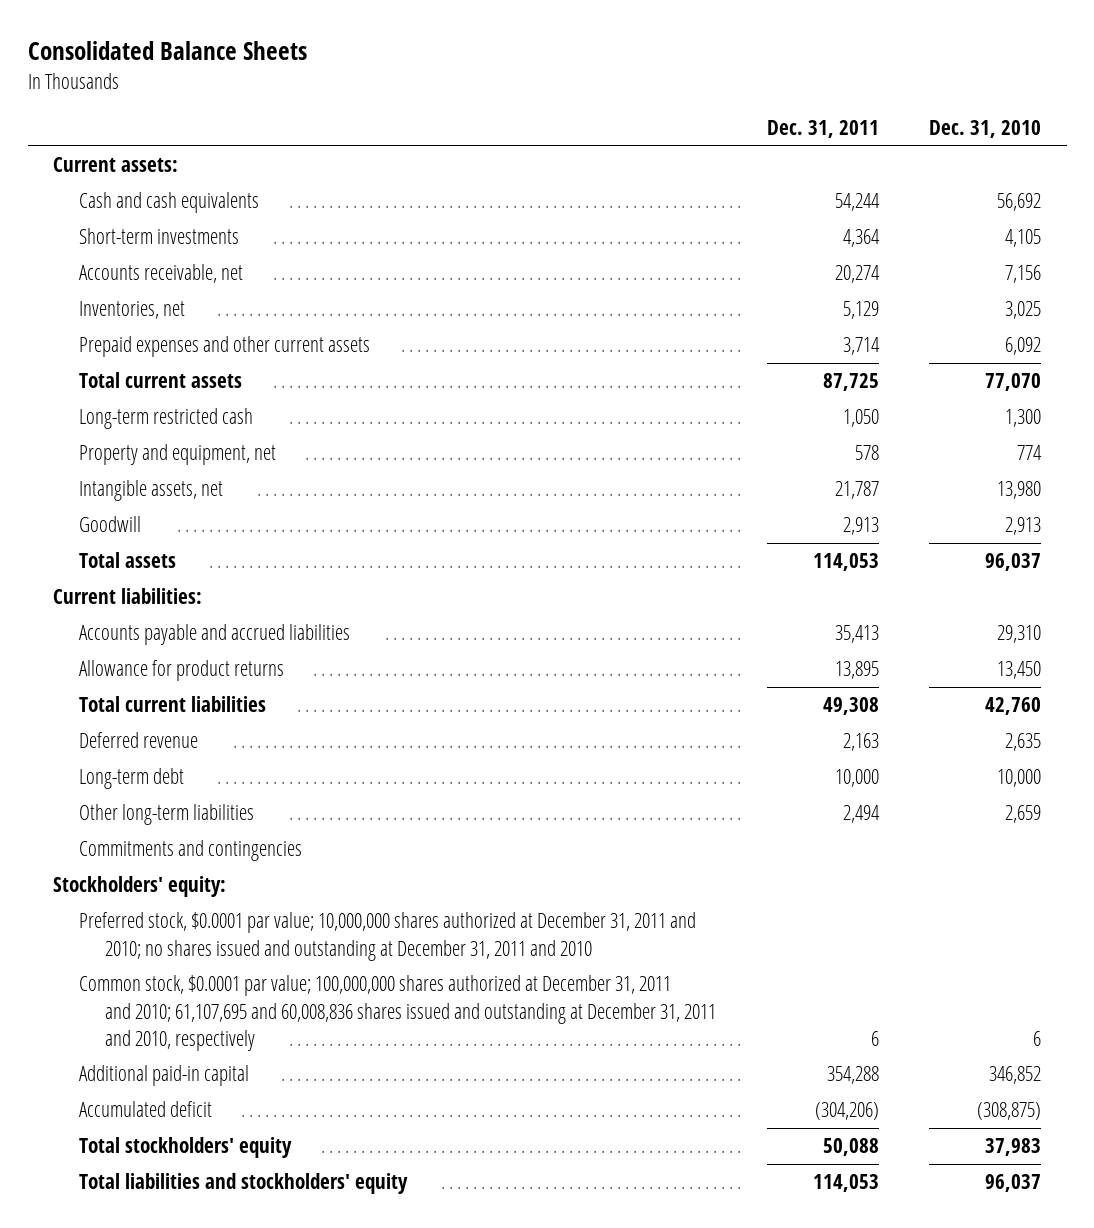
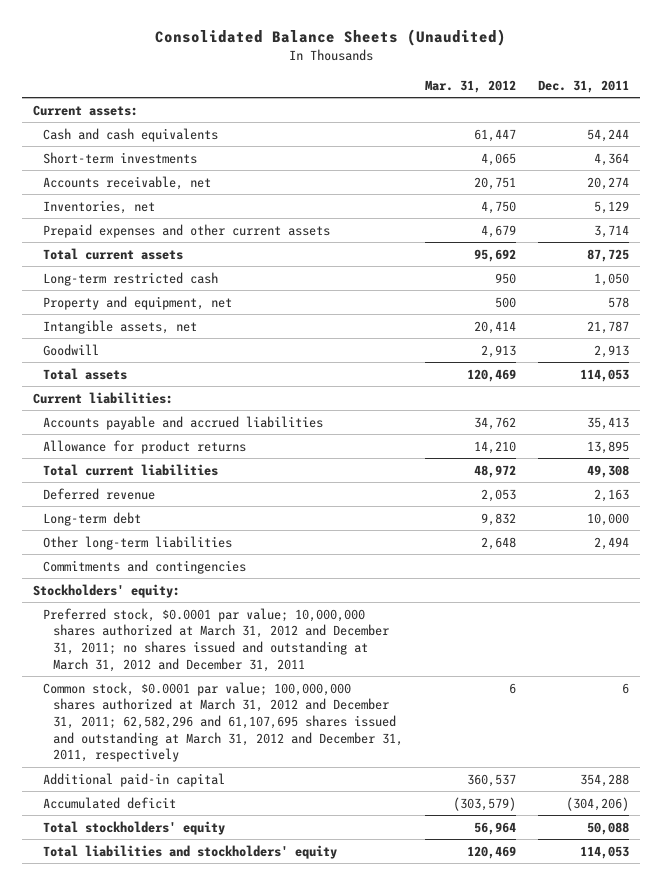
[27,41,307,61] Consolidated Balance Sheets -> [154,29,506,47] Consolidated Balance Sheets (Unaudited)
[929,120,1042,139] Dec. 31, 2010 -> none
none -> [425,79,517,93] Mar. 31, 2012
[78,912,696,961] Preferred stock, $0.0001 par value; 10,000,000 shares authorized at December 31, 2011 and 2010; no shares issued and outstanding at December 31, 2011 and 2010 -> [43,607,390,672] Preferred stock, $0.0001 par value; 10,000,000 shares authorized at March 31, 2012 and December 31, 2011; no shares issued and outstanding at March 31, 2012 and December 31, 2011
[78,975,716,1052] Common stock, $0.0001 par value; 100,000,000 shares authorized at December 31, 2011 and 2010; 61,107,695 and 60,008,836 shares issued and outstanding at December 31, 2011 and 2010, respectively -> [43,681,404,763] Common stock, $0.0001 par value; 100,000,000 shares authorized at March 31, 2012 and December 31, 2011; 62,582,296 and 61,107,695 shares issued and outstanding at March 31, 2012 and December 31, 2011, respectively

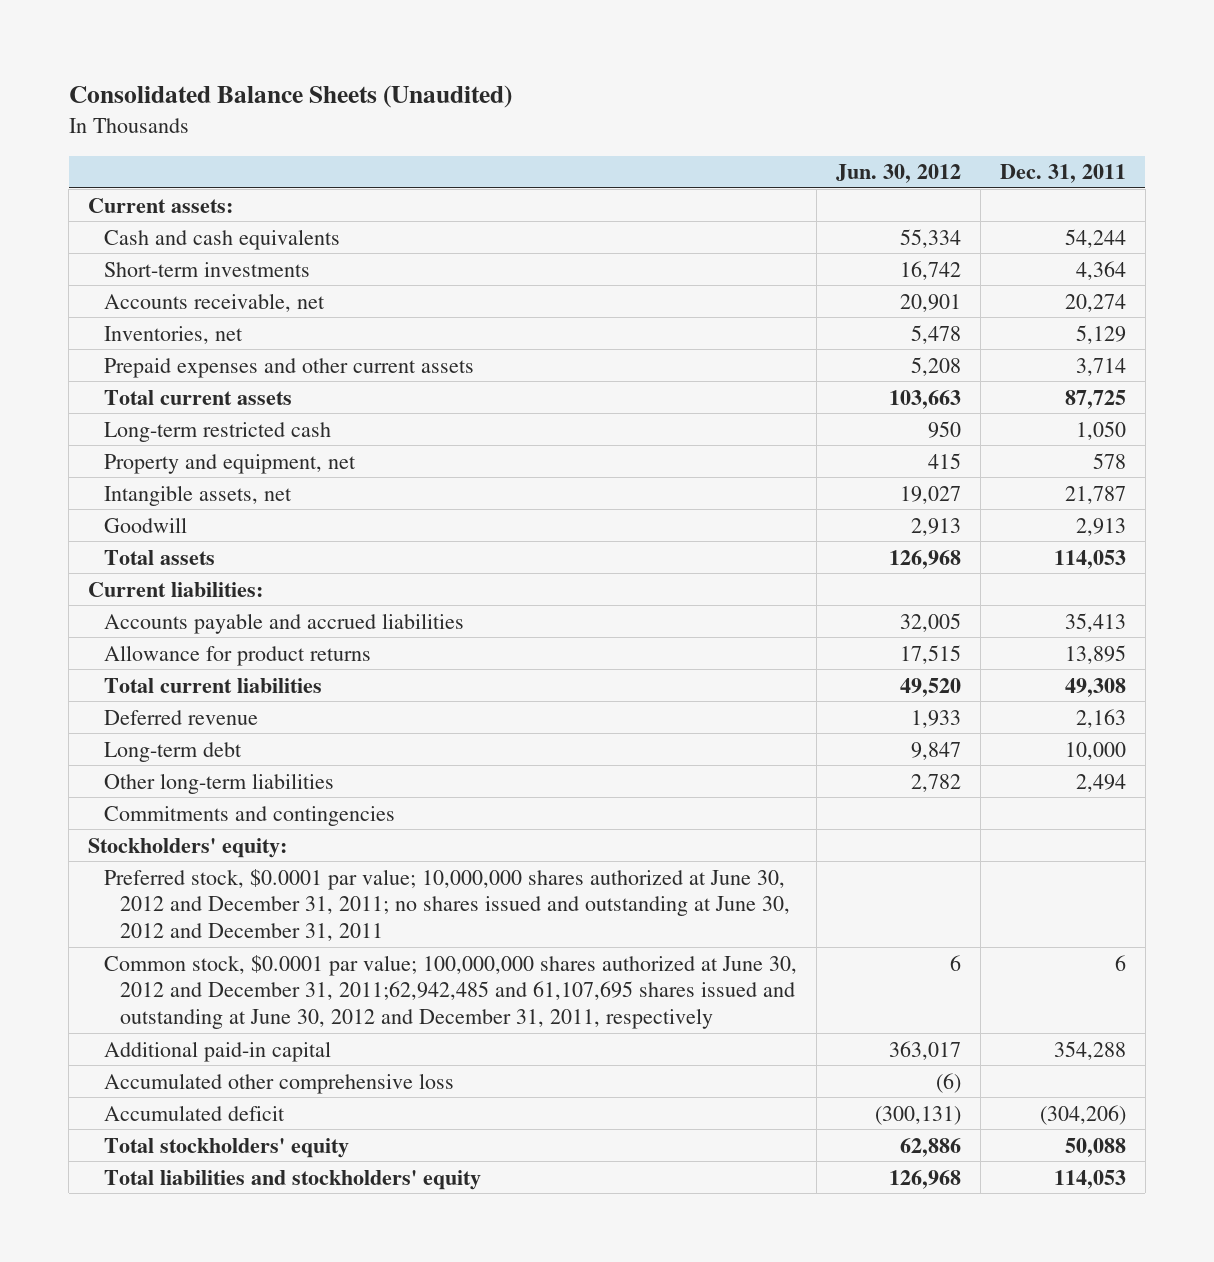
[425,79,517,93] Mar. 31, 2012 -> none
none -> [836,164,962,184] Jun. 30, 2012
[43,607,390,672] Preferred stock, $0.0001 par value; 10,000,000 shares authorized at March 31, 2012 and December 31, 2011; no shares issued and outstanding at March 31, 2012 and December 31, 2011 -> [104,868,791,941] Preferred stock, $0.0001 par value; 10,000,000 shares authorized at June 30, 2012 and December 31, 2011; no shares issued and outstanding at June 30, 2012 and December 31, 2011
[43,681,404,763] Common stock, $0.0001 par value; 100,000,000 shares authorized at March 31, 2012 and December 31, 2011; 62,582,296 and 61,107,695 shares issued and outstanding at March 31, 2012 and December 31, 2011, respectively -> [104,954,798,1029] Common stock, $0.0001 par value; 100,000,000 shares authorized at June 30, 2012 and December 31, 2011;62,942,485 and 61,107,695 shares issued and outstanding at June 30, 2012 and December 31, 2011, respectively
none -> [104,1072,455,1094] Accumulated other comprehensive loss

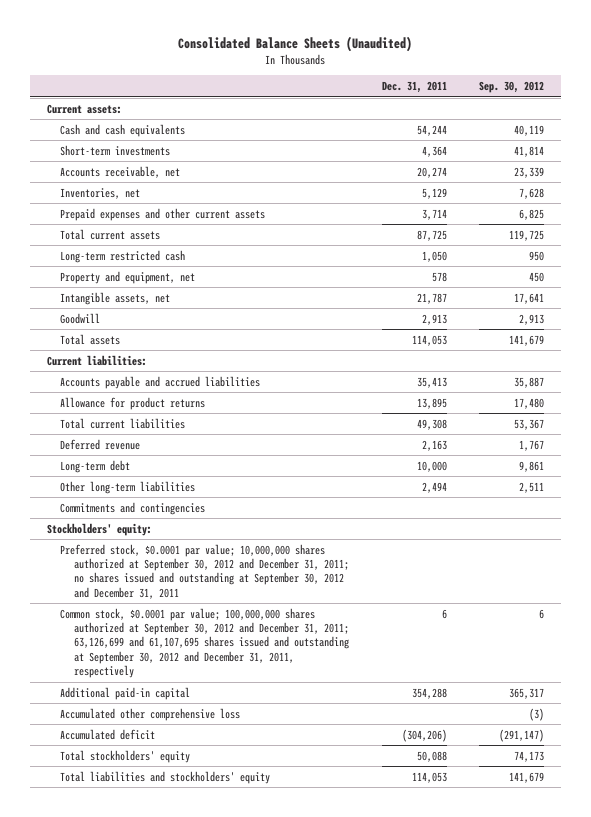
[836,164,962,184] Jun. 30, 2012 -> none
none -> [479,81,545,94] Sep. 30, 2012
[104,868,791,941] Preferred stock, $0.0001 par value; 10,000,000 shares authorized at June 30, 2012 and December 31, 2011; no shares issued and outstanding at June 30, 2012 and December 31, 2011 -> [60,543,349,599] Preferred stock, $0.0001 par value; 10,000,000 shares authorized at September 30, 2012 and December 31, 2011; no shares issued and outstanding at September 30, 2012 and December 31, 2011
[104,954,798,1029] Common stock, $0.0001 par value; 100,000,000 shares authorized at June 30, 2012 and December 31, 2011;62,942,485 and 61,107,695 shares issued and outstanding at June 30, 2012 and December 31, 2011, respectively -> [60,607,349,678] Common stock, $0.0001 par value; 100,000,000 shares authorized at September 30, 2012 and December 31, 2011; 63,126,699 and 61,107,695 shares issued and outstanding at September 30, 2012 and December 31, 2011, respectively

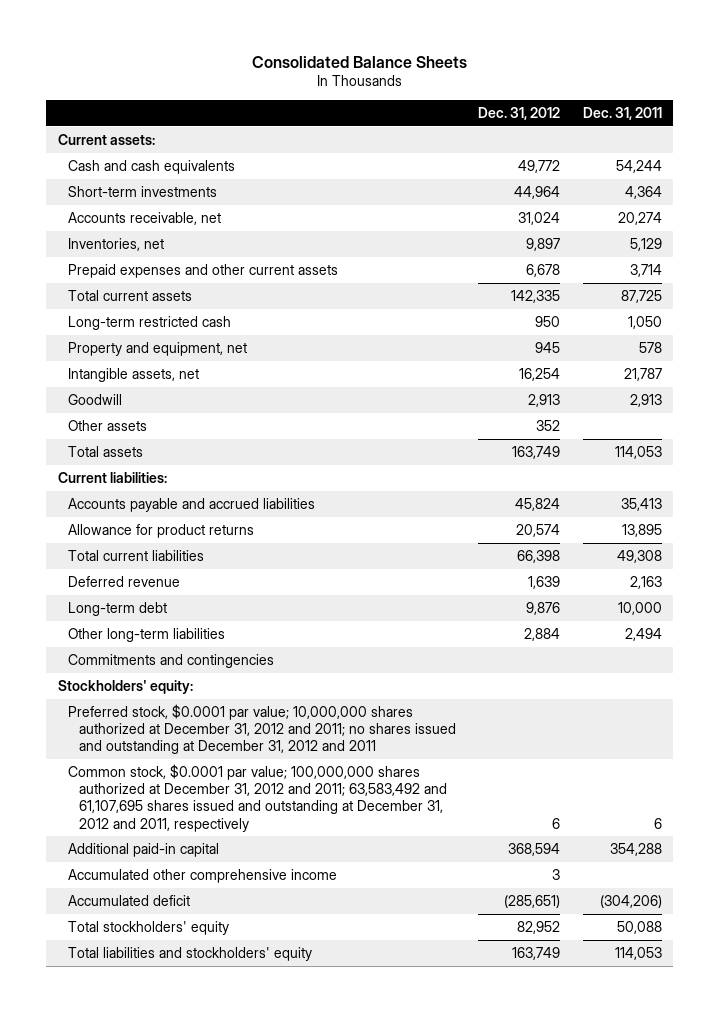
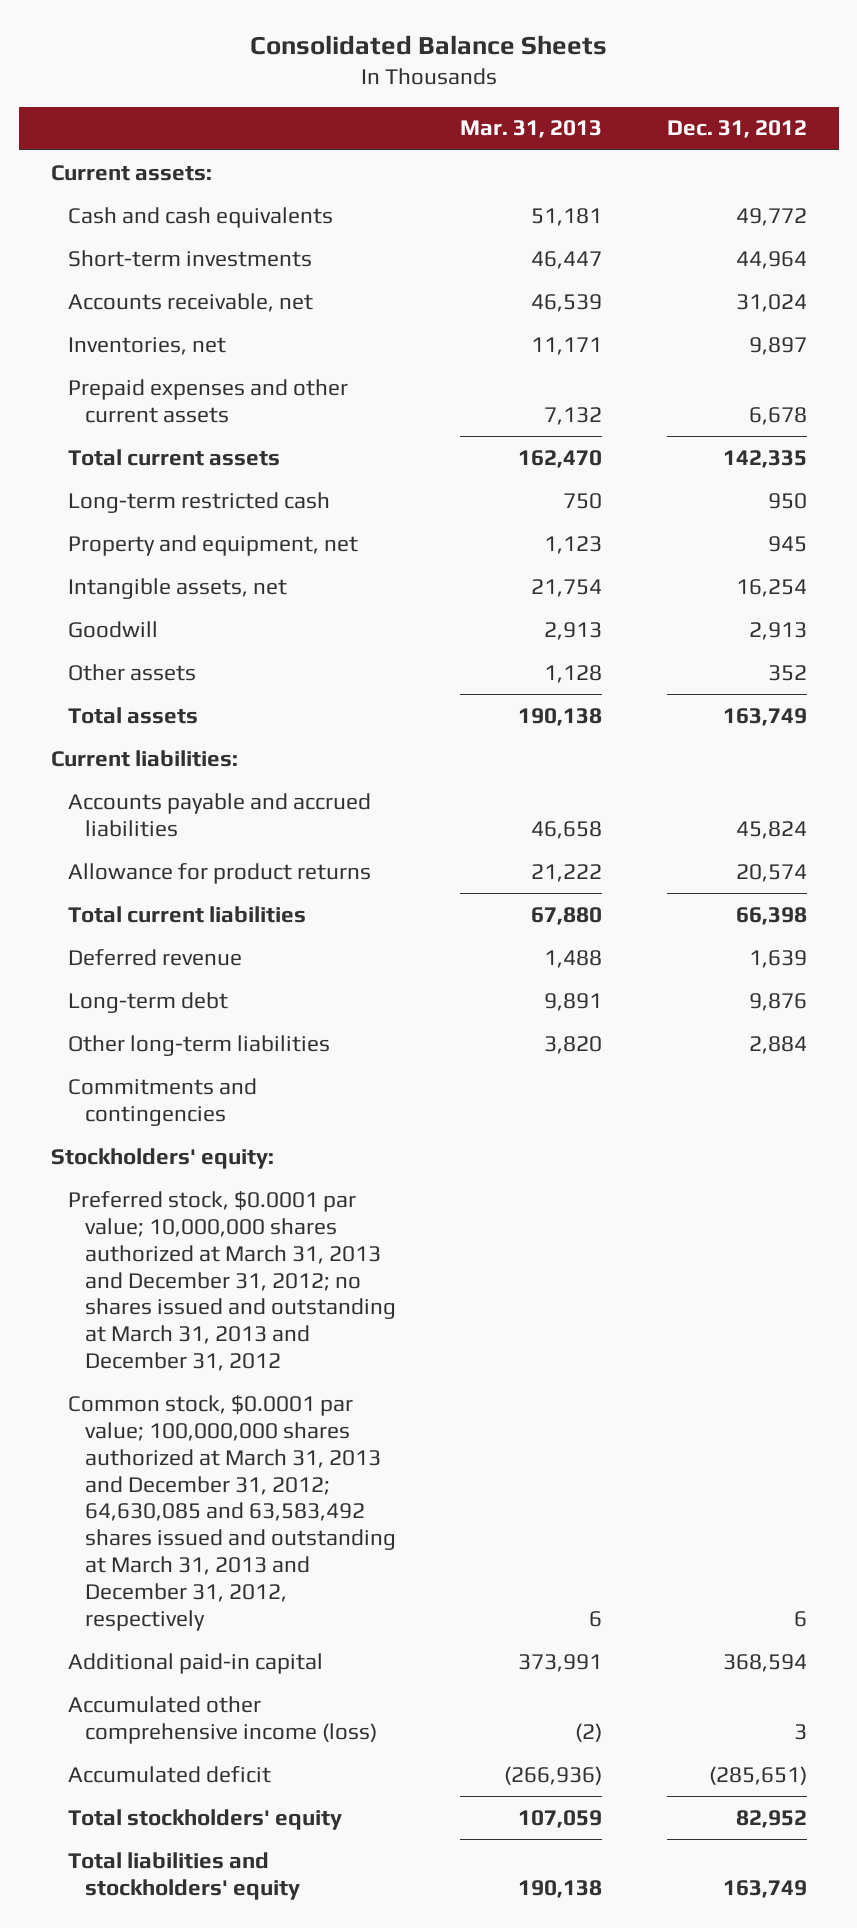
[582,106,662,120] Dec. 31, 2011 -> none
none -> [460,120,603,139] Mar. 31, 2013
[68,703,456,755] Preferred stock, $0.0001 par value; 10,000,000 shares authorized at December 31, 2012 and 2011; no shares issued and outstanding at December 31, 2012 and 2011 -> [67,1190,396,1372] Preferred stock, $0.0001 par value; 10,000,000 shares authorized at March 31, 2013 and December 31, 2012; no shares issued and outstanding at March 31, 2013 and December 31, 2012
[68,763,447,832] Common stock, $0.0001 par value; 100,000,000 shares authorized at December 31, 2012 and 2011; 63,583,492 and 61,107,695 shares issued and outstanding at December 31, 2012 and 2011, respectively -> [67,1394,396,1631] Common stock, $0.0001 par value; 100,000,000 shares authorized at March 31, 2013 and December 31, 2012; 64,630,085 and 63,583,492 shares issued and outstanding at March 31, 2013 and December 31, 2012, respectively
[68,868,338,883] Accumulated other comprehensive income -> [67,1695,377,1744] Accumulated other comprehensive income (loss)

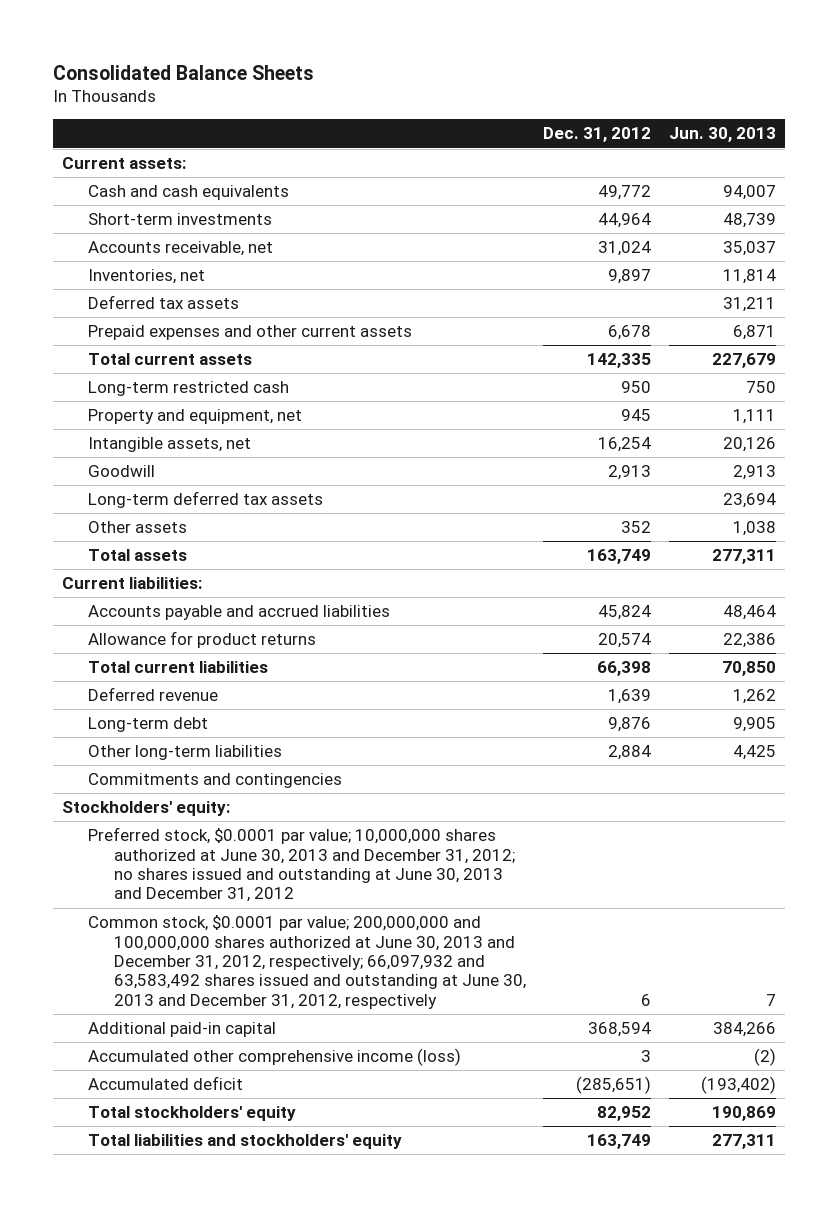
[460,120,603,139] Mar. 31, 2013 -> none
none -> [668,127,776,143] Jun. 30, 2013
none -> [88,295,240,310] Deferred tax assets
none -> [88,491,324,509] Long-term deferred tax assets
[67,1190,396,1372] Preferred stock, $0.0001 par value; 10,000,000 shares authorized at March 31, 2013 and December 31, 2012; no shares issued and outstanding at March 31, 2013 and December 31, 2012 -> [88,827,515,903] Preferred stock, $0.0001 par value; 10,000,000 shares authorized at June 30, 2013 and December 31, 2012; no shares issued and outstanding at June 30, 2013 and December 31, 2012
[67,1394,396,1631] Common stock, $0.0001 par value; 100,000,000 shares authorized at March 31, 2013 and December 31, 2012; 64,630,085 and 63,583,492 shares issued and outstanding at March 31, 2013 and December 31, 2012, respectively -> [88,915,526,1009] Common stock, $0.0001 par value; 200,000,000 and 100,000,000 shares authorized at June 30, 2013 and December 31, 2012, respectively; 66,097,932 and 63,583,492 shares issued and outstanding at June 30, 2013 and December 31, 2012, respectively

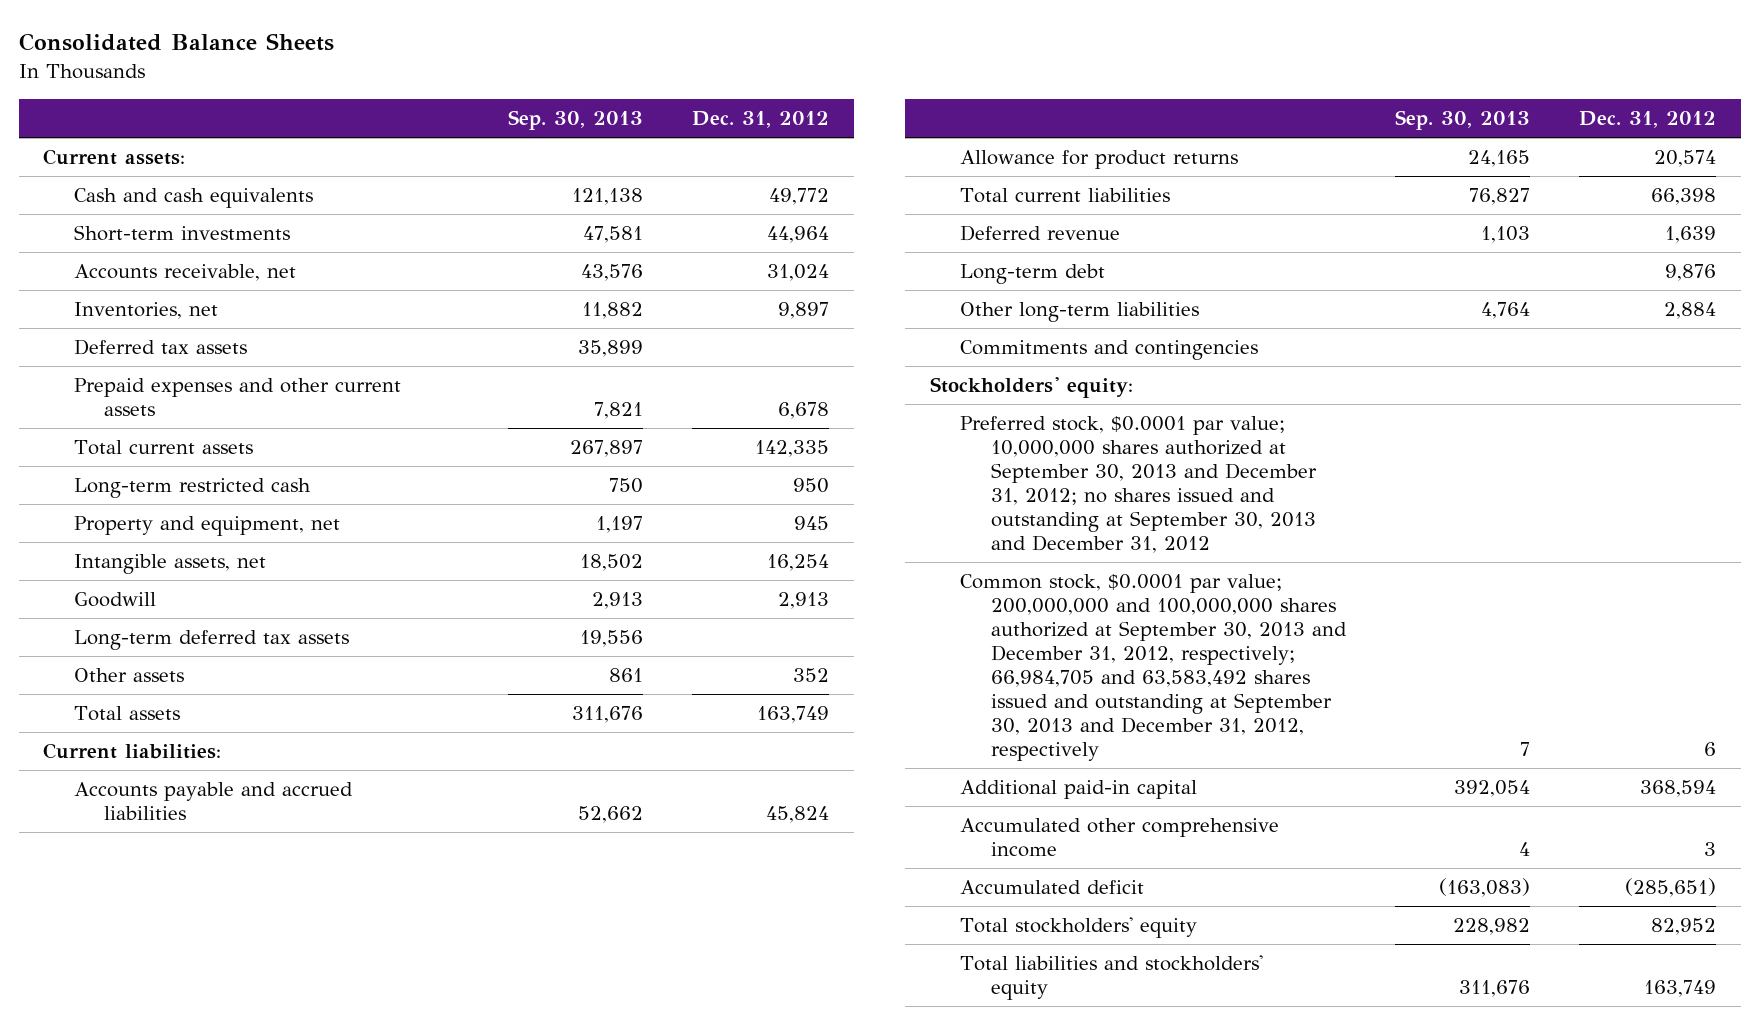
[668,127,776,143] Jun. 30, 2013 -> none
none -> [508,109,644,130] Sep. 30, 2013
[88,827,515,903] Preferred stock, $0.0001 par value; 10,000,000 shares authorized at June 30, 2013 and December 31, 2012; no shares issued and outstanding at June 30, 2013 and December 31, 2012 -> [960,416,1318,554] Preferred stock, $0.0001 par value; 10,000,000 shares authorized at September 30, 2013 and December 31, 2012; no shares issued and outstanding at September 30, 2013 and December 31, 2012
[88,915,526,1009] Common stock, $0.0001 par value; 200,000,000 and 100,000,000 shares authorized at June 30, 2013 and December 31, 2012, respectively; 66,097,932 and 63,583,492 shares issued and outstanding at June 30, 2013 and December 31, 2012, respectively -> [960,574,1348,761] Common stock, $0.0001 par value; 200,000,000 and 100,000,000 shares authorized at September 30, 2013 and December 31, 2012, respectively; 66,984,705 and 63,583,492 shares issued and outstanding at September 30, 2013 and December 31, 2012, respectively
[88,1048,462,1067] Accumulated other comprehensive income (loss) -> [960,818,1280,858] Accumulated other comprehensive income

